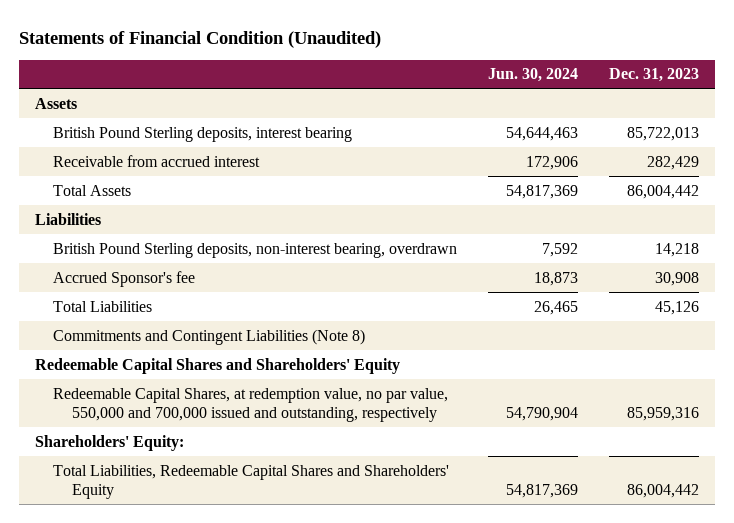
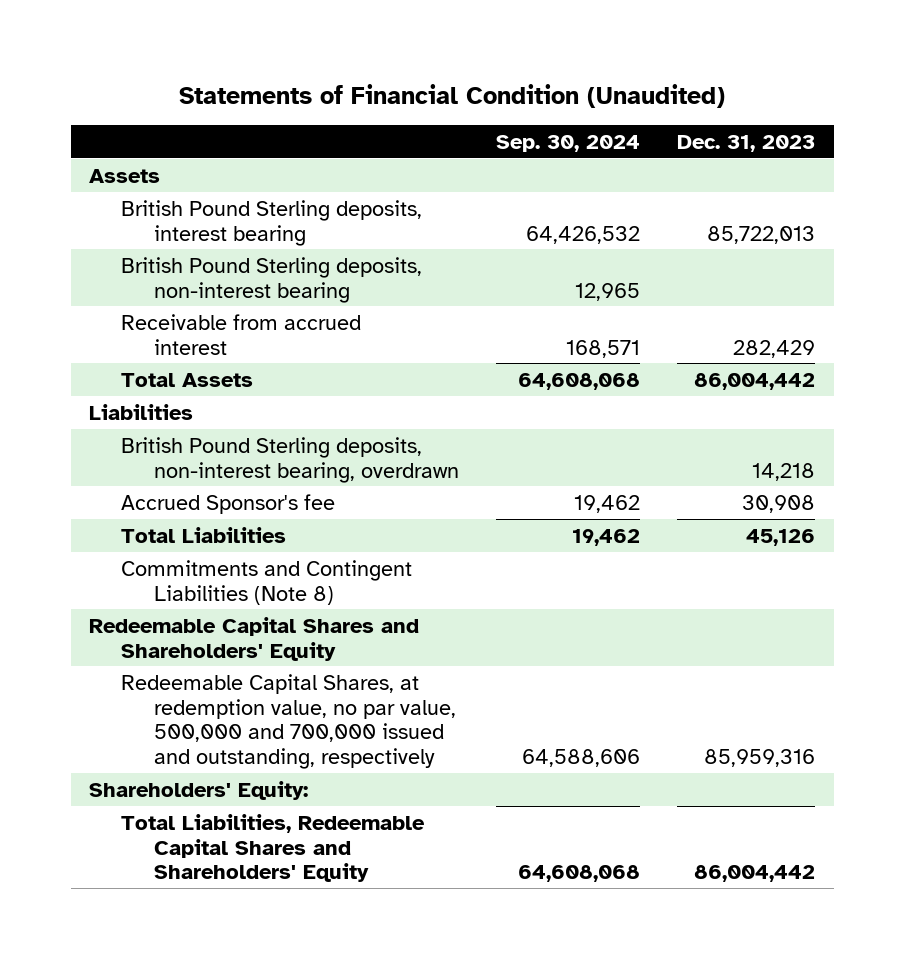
[488,68,579,83] Jun. 30, 2024 -> none
none -> [495,134,640,152] Sep. 30, 2024
none -> [121,256,423,303] British Pound Sterling deposits, non-interest bearing
[53,387,449,422] Redeemable Capital Shares, at redemption value, no par value, 550,000 and 700,000 issued and outstanding, respectively -> [121,673,456,770] Redeemable Capital Shares, at redemption value, no par value, 500,000 and 700,000 issued and outstanding, respectively

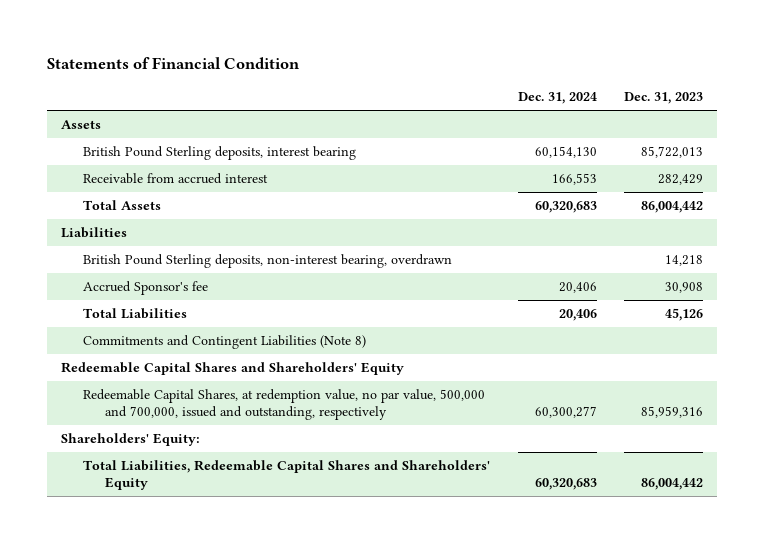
[179,83,726,108] Statements of Financial Condition (Unaudited) -> [47,57,301,70] Statements of Financial Condition
[495,134,640,152] Sep. 30, 2024 -> none
none -> [517,92,597,105] Dec. 31, 2024
[121,256,423,303] British Pound Sterling deposits, non-interest bearing -> none
[121,673,456,770] Redeemable Capital Shares, at redemption value, no par value, 500,000 and 700,000 issued and outstanding, respectively -> [83,388,486,421] Redeemable Capital Shares, at redemption value, no par value, 500,000 and 700,000, issued and outstanding, respectively

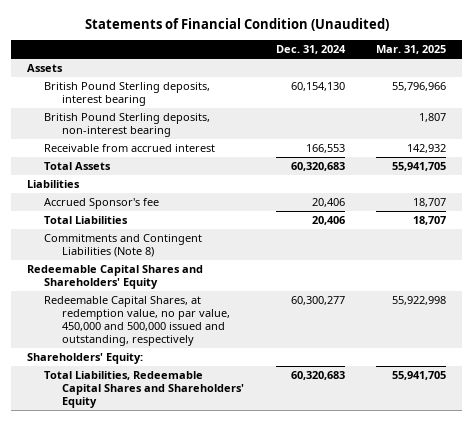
[47,57,301,70] Statements of Financial Condition -> [84,17,389,31] Statements of Financial Condition (Unaudited)
[623,92,703,105] Dec. 31, 2023 -> none
none -> [376,44,447,54] Mar. 31, 2025
none -> [44,113,211,138] British Pound Sterling deposits, non-interest bearing
[83,253,453,268] British Pound Sterling deposits, non-interest bearing, overdrawn -> none
[83,388,486,421] Redeemable Capital Shares, at redemption value, no par value, 500,000 and 700,000, issued and outstanding, respectively -> [44,296,230,346] Redeemable Capital Shares, at redemption value, no par value, 450,000 and 500,000 issued and outstanding, respectively

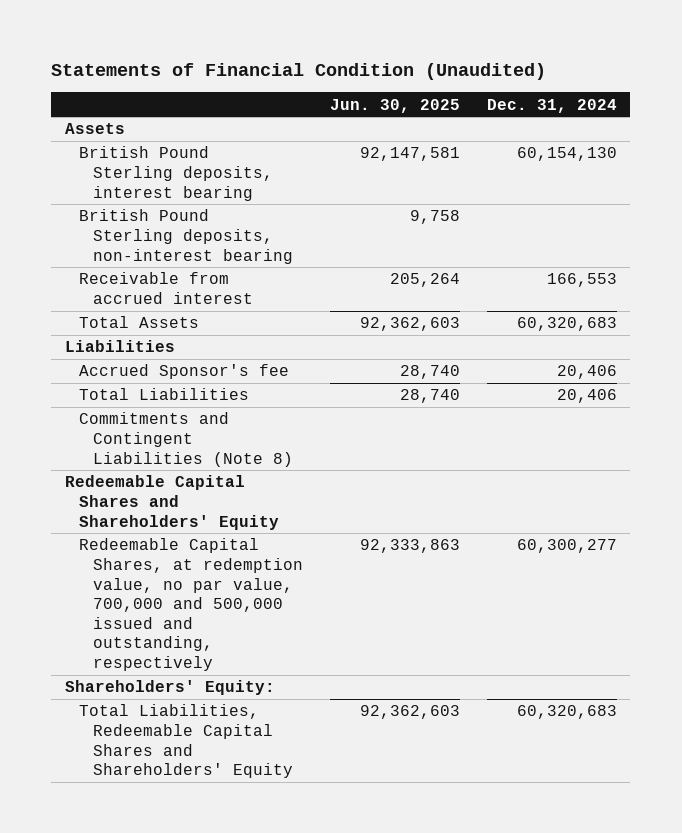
[376,44,447,54] Mar. 31, 2025 -> none
none -> [330,98,461,113] Jun. 30, 2025
[44,296,230,346] Redeemable Capital Shares, at redemption value, no par value, 450,000 and 500,000 issued and outstanding, respectively -> [79,538,304,672] Redeemable Capital Shares, at redemption value, no par value, 700,000 and 500,000 issued and outstanding, respectively

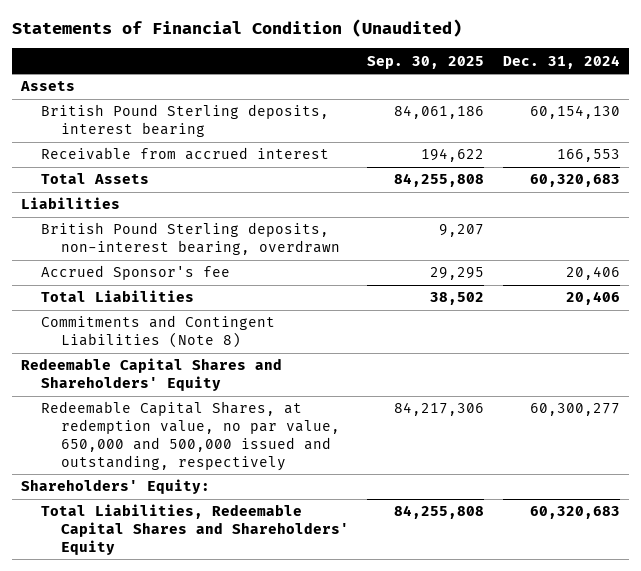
[330,98,461,113] Jun. 30, 2025 -> none
none -> [367,55,485,69] Sep. 30, 2025
[79,209,294,264] British Pound Sterling deposits, non-interest bearing -> none
none -> [41,222,341,256] British Pound Sterling deposits, non-interest bearing, overdrawn
[79,538,304,672] Redeemable Capital Shares, at redemption value, no par value, 700,000 and 500,000 issued and outstanding, respectively -> [41,401,341,471] Redeemable Capital Shares, at redemption value, no par value, 650,000 and 500,000 issued and outstanding, respectively

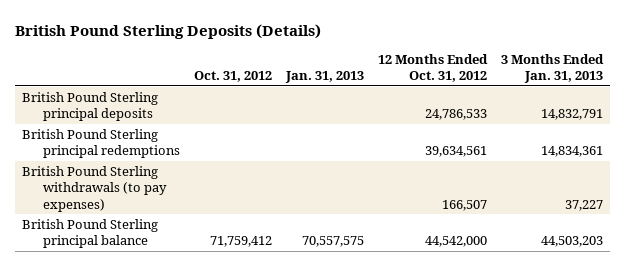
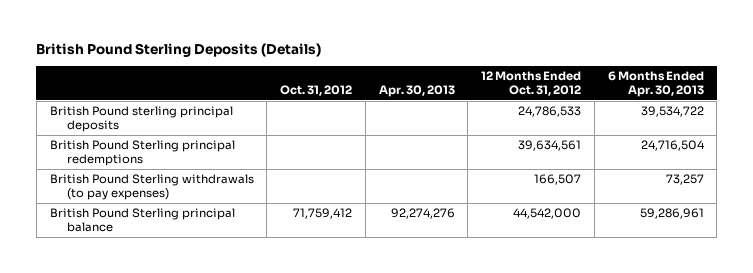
[284,71,364,84] Jan. 31, 2013 -> none
[500,53,604,84] 3 Months Ended Jan. 31, 2013 -> none
none -> [378,85,455,98] Apr. 30, 2013
none -> [607,71,704,98] 6 Months Ended Apr. 30, 2013
[22,92,159,122] British Pound Sterling principal deposits -> [49,106,233,132] British Pound sterling principal deposits

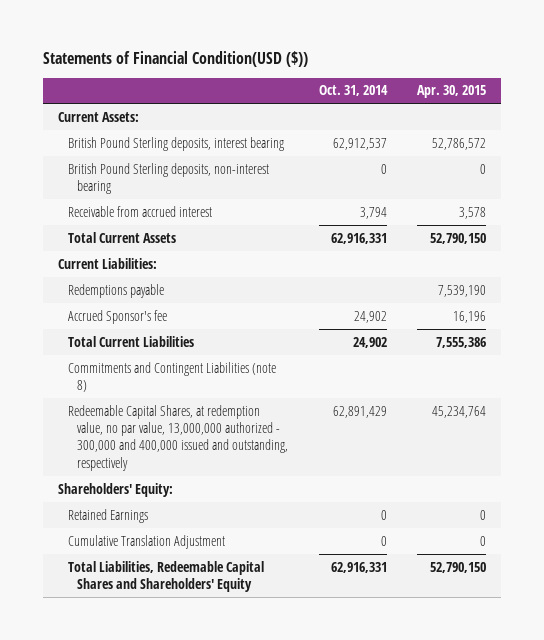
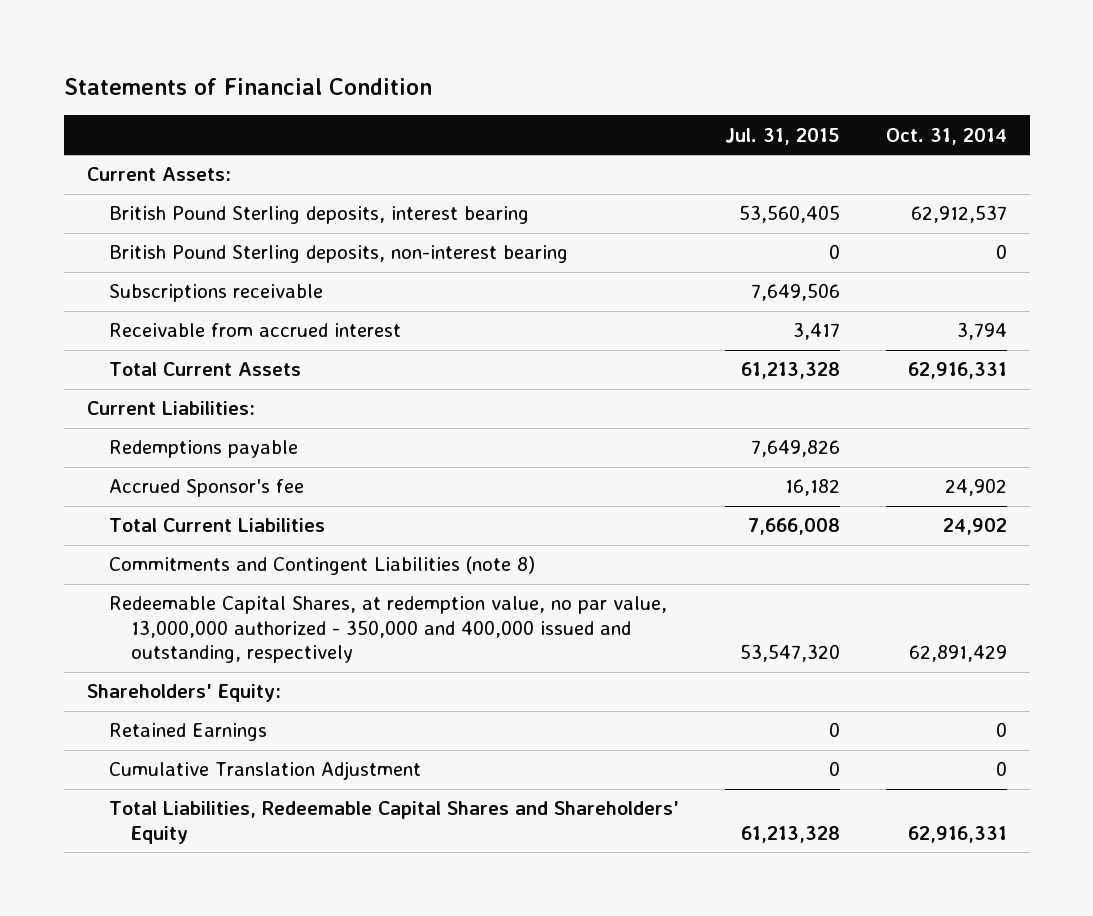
[42,50,308,67] Statements of Financial Condition(USD ($)) -> [63,78,432,96] Statements of Financial Condition
[417,85,487,99] Apr. 30, 2015 -> none
none -> [724,127,840,145] Jul. 31, 2015
none -> [108,284,323,303] Subscriptions receivable
[67,404,289,471] Redeemable Capital Shares, at redemption value, no par value, 13,000,000 authorized - 300,000 and 400,000 issued and outstanding, respectively -> [108,596,667,663] Redeemable Capital Shares, at redemption value, no par value, 13,000,000 authorized - 350,000 and 400,000 issued and outstanding, respectively

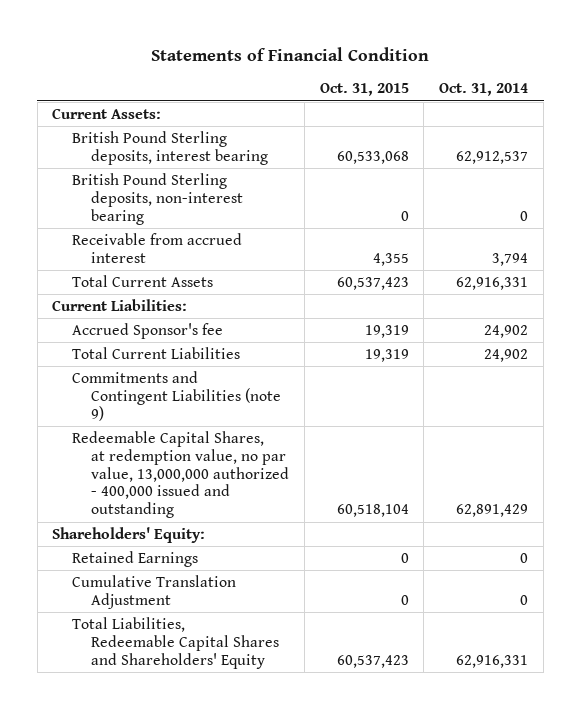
[724,127,840,145] Jul. 31, 2015 -> none
none -> [319,83,409,97] Oct. 31, 2015
[108,284,323,303] Subscriptions receivable -> none
[108,440,298,459] Redemptions payable -> none
[108,556,535,576] Commitments and Contingent Liabilities (note 8) -> [71,370,281,421] Commitments and Contingent Liabilities (note 9)
[108,596,667,663] Redeemable Capital Shares, at redemption value, no par value, 13,000,000 authorized - 350,000 and 400,000 issued and outstanding, respectively -> [71,430,289,519] Redeemable Capital Shares, at redemption value, no par value, 13,000,000 authorized - 400,000 issued and outstanding

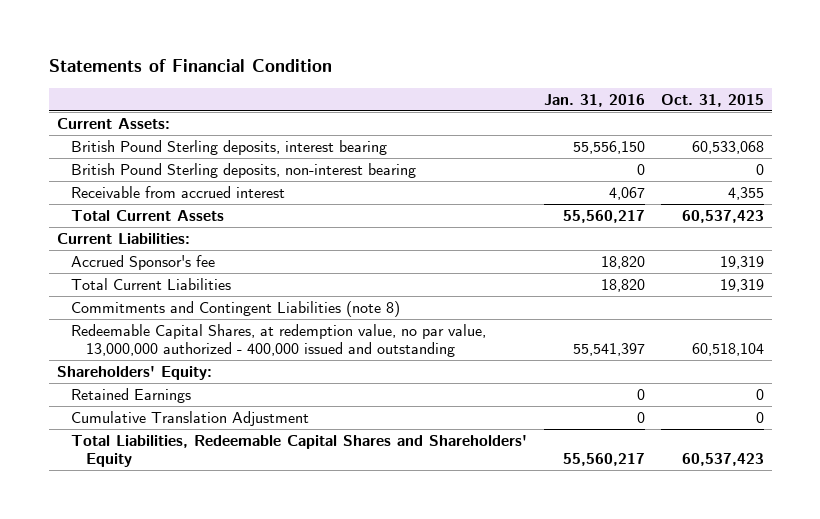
[439,83,529,97] Oct. 31, 2014 -> none
none -> [543,93,645,107] Jan. 31, 2016
[71,370,281,421] Commitments and Contingent Liabilities (note 9) -> [71,300,401,317] Commitments and Contingent Liabilities (note 8)

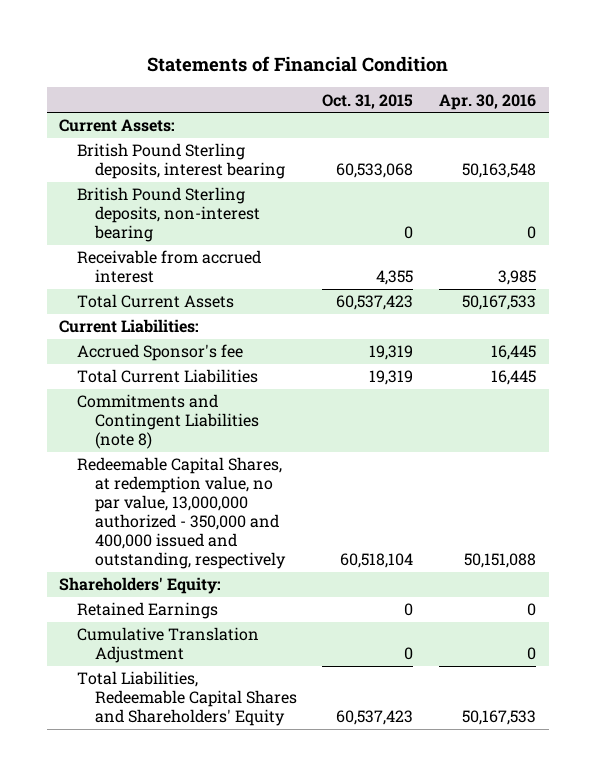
[543,93,645,107] Jan. 31, 2016 -> none
none -> [438,93,536,110] Apr. 30, 2016
[71,323,487,358] Redeemable Capital Shares, at redemption value, no par value, 13,000,000 authorized - 400,000 issued and outstanding -> [77,457,286,570] Redeemable Capital Shares, at redemption value, no par value, 13,000,000 authorized - 350,000 and 400,000 issued and outstanding, respectively

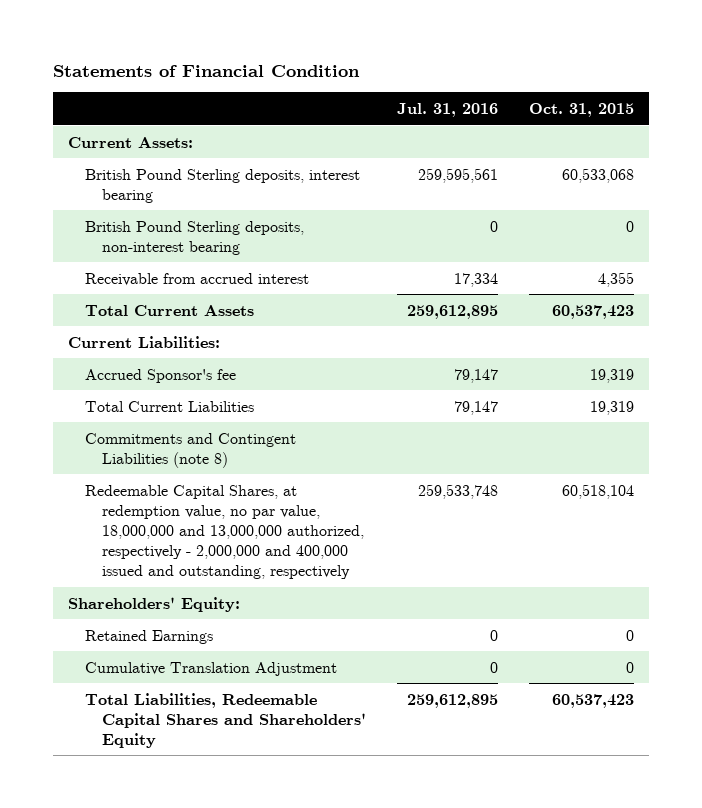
[438,93,536,110] Apr. 30, 2016 -> none
none -> [396,102,498,117] Jul. 31, 2016
[77,457,286,570] Redeemable Capital Shares, at redemption value, no par value, 13,000,000 authorized - 350,000 and 400,000 issued and outstanding, respectively -> [85,484,365,579] Redeemable Capital Shares, at redemption value, no par value, 18,000,000 and 13,000,000 authorized, respectively - 2,000,000 and 400,000 issued and outstanding, respectively

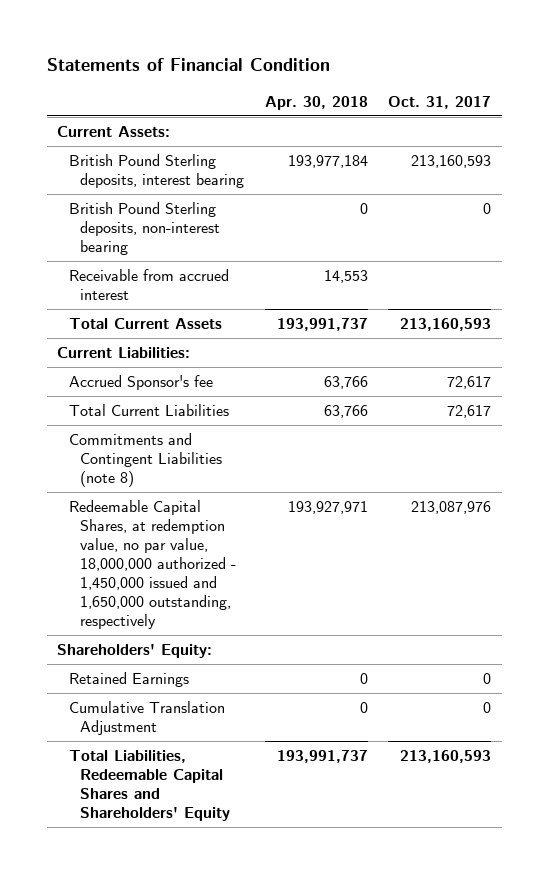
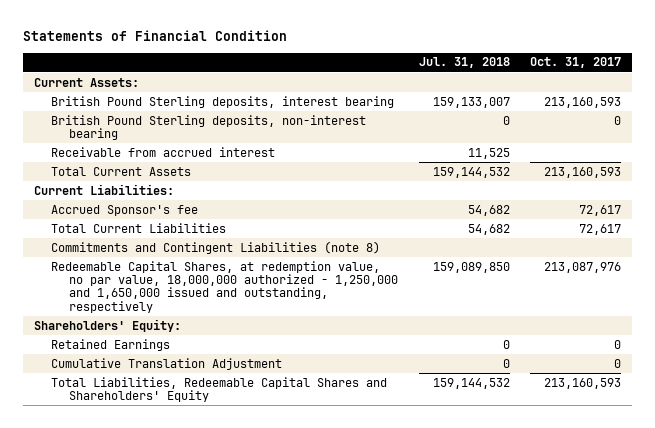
[264,95,368,110] Apr. 30, 2018 -> none
none -> [418,57,510,69] Jul. 31, 2018
[68,499,236,630] Redeemable Capital Shares, at redemption value, no par value, 18,000,000 authorized - 1,450,000 issued and 1,650,000 outstanding, respectively -> [51,260,399,313] Redeemable Capital Shares, at redemption value, no par value, 18,000,000 authorized - 1,250,000 and 1,650,000 issued and outstanding, respectively

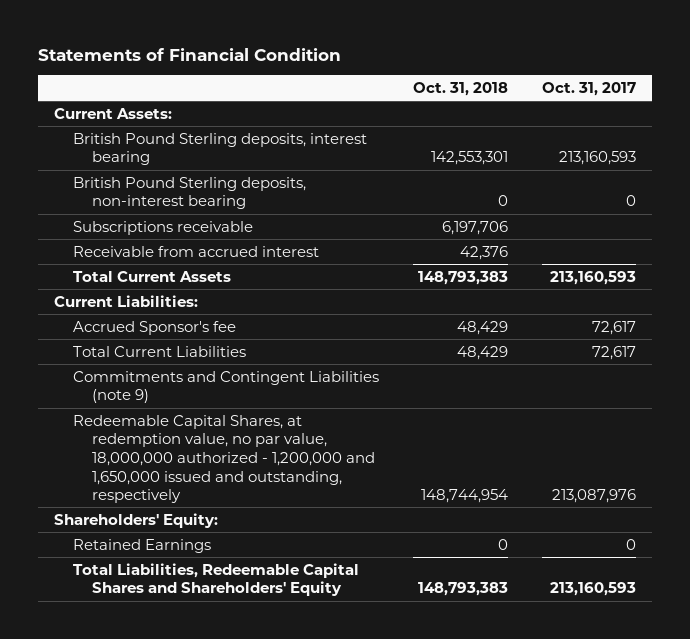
[418,57,510,69] Jul. 31, 2018 -> none
none -> [412,81,508,96] Oct. 31, 2018
none -> [73,220,254,235] Subscriptions receivable
[51,240,381,254] Commitments and Contingent Liabilities (note 8) -> [73,370,380,404] Commitments and Contingent Liabilities (note 9)
[51,260,399,313] Redeemable Capital Shares, at redemption value, no par value, 18,000,000 authorized - 1,250,000 and 1,650,000 issued and outstanding, respectively -> [73,414,376,504] Redeemable Capital Shares, at redemption value, no par value, 18,000,000 authorized - 1,200,000 and 1,650,000 issued and outstanding, respectively
[51,357,283,370] Cumulative Translation Adjustment -> none

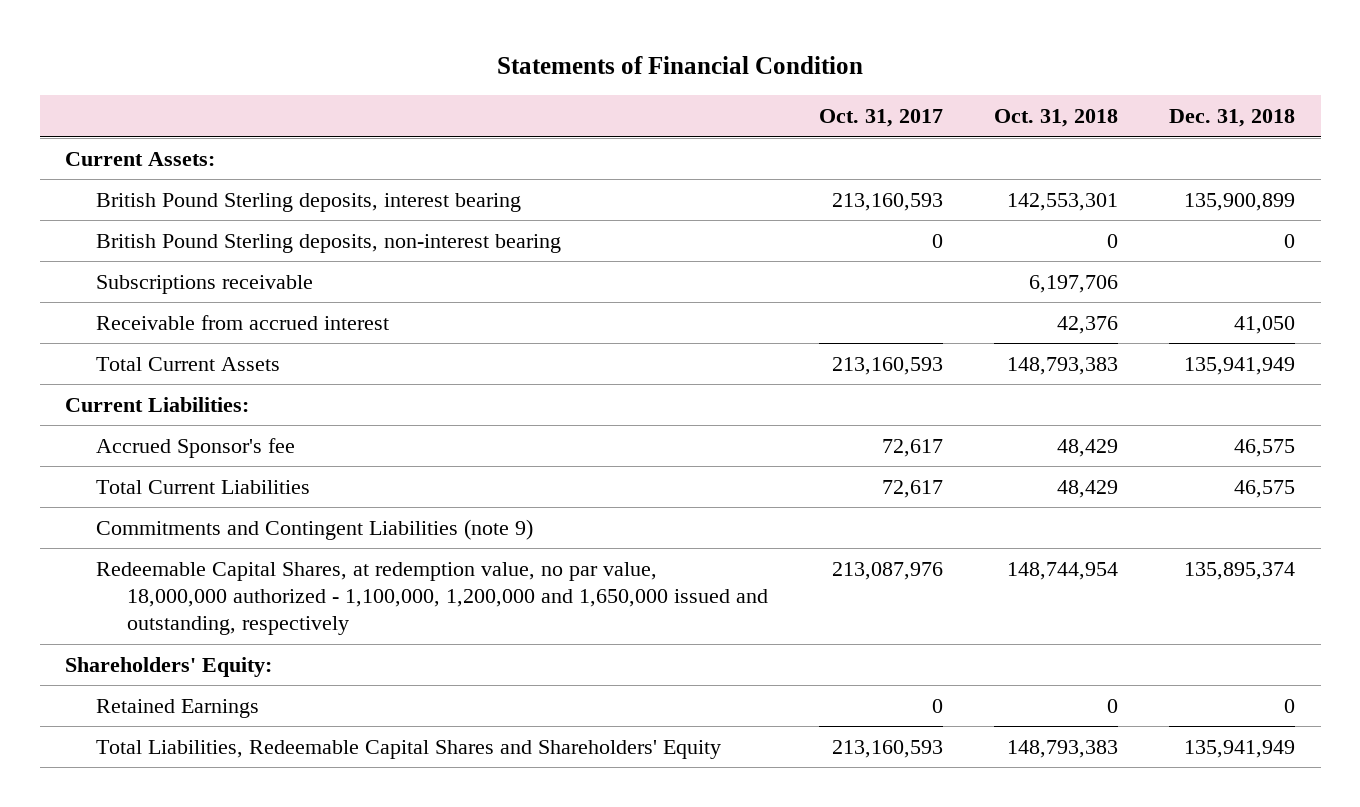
none -> [1169,109,1296,128] Dec. 31, 2018
[73,414,376,504] Redeemable Capital Shares, at redemption value, no par value, 18,000,000 authorized - 1,200,000 and 1,650,000 issued and outstanding, respectively -> [96,561,769,636] Redeemable Capital Shares, at redemption value, no par value, 18,000,000 authorized - 1,100,000, 1,200,000 and 1,650,000 issued and outstanding, respectively

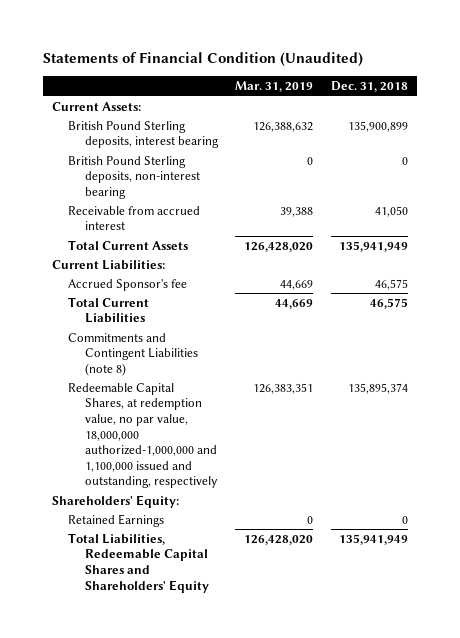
[497,55,864,74] Statements of Financial Condition -> [43,52,364,68] Statements of Financial Condition (Unaudited)
[819,109,944,128] Oct. 31, 2017 -> none
[994,109,1119,128] Oct. 31, 2018 -> none
none -> [235,81,314,93] Mar. 31, 2019
[96,274,314,294] Subscriptions receivable -> none
[96,518,534,540] Commitments and Contingent Liabilities (note 9) -> [68,332,198,376] Commitments and Contingent Liabilities (note 8)
[96,561,769,636] Redeemable Capital Shares, at redemption value, no par value, 18,000,000 authorized - 1,100,000, 1,200,000 and 1,650,000 issued and outstanding, respectively -> [68,382,218,489] Redeemable Capital Shares, at redemption value, no par value, 18,000,000 authorized-1,000,000 and 1,100,000 issued and outstanding, respectively

